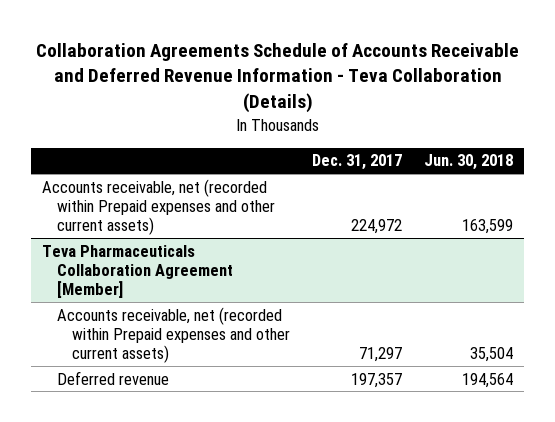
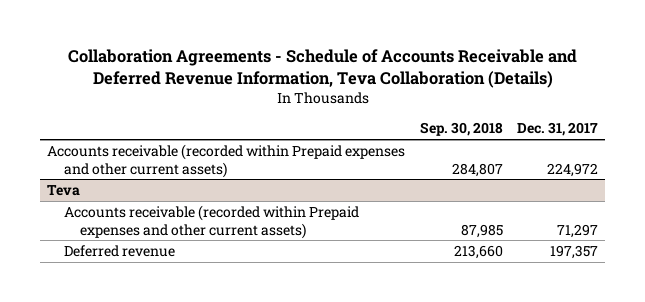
[35,42,519,114] Collaboration Agreements Schedule of Accounts Receivable and Deferred Revenue Information - Teva Collaboration (Details) -> [67,49,577,89] Collaboration Agreements - Schedule of Accounts Receivable and Deferred Revenue Information, Teva Collaboration (Details)
[424,154,514,171] Jun. 30, 2018 -> none
none -> [419,122,503,137] Sep. 30, 2018
[41,178,275,236] Accounts receivable, net (recorded within Prepaid expenses and other current assets) -> [47,144,406,178] Accounts receivable (recorded within Prepaid expenses and other current assets)
[41,244,233,299] Teva Pharmaceuticals Collaboration Agreement [Member] -> [47,185,81,197] Teva
[56,306,291,364] Accounts receivable, net (recorded within Prepaid expenses and other current assets) -> [63,205,359,239] Accounts receivable (recorded within Prepaid expenses and other current assets)

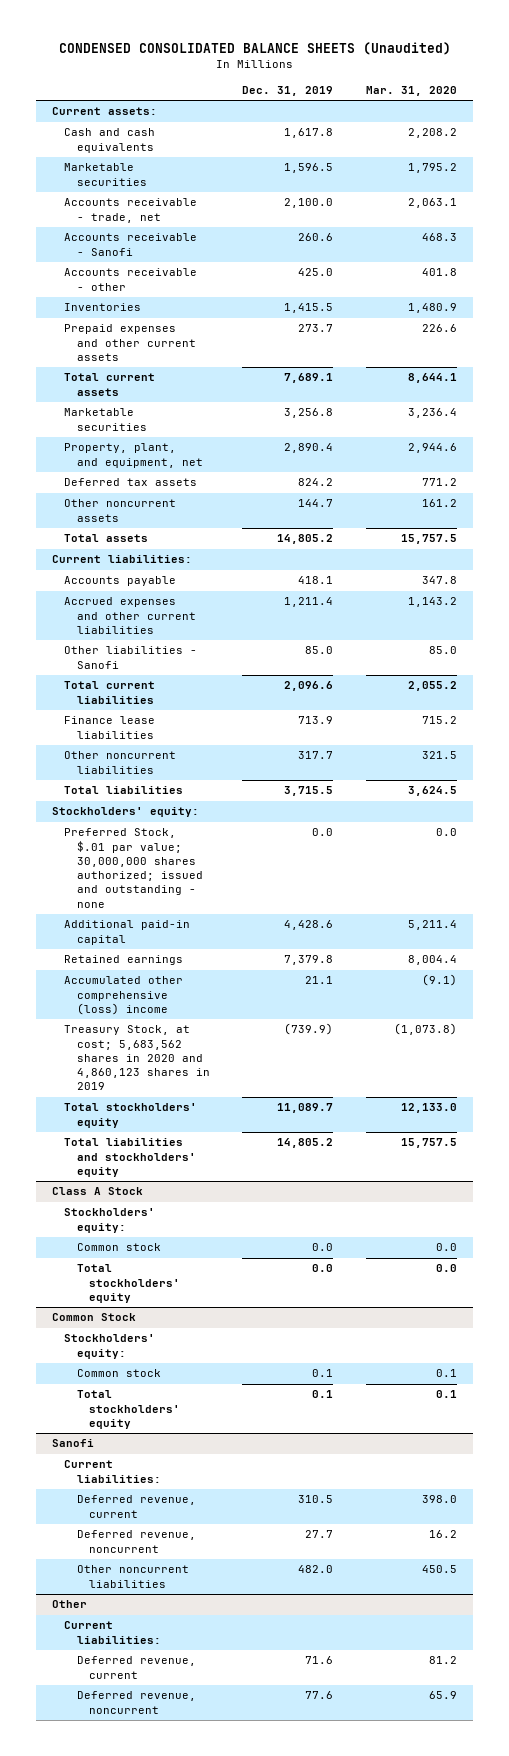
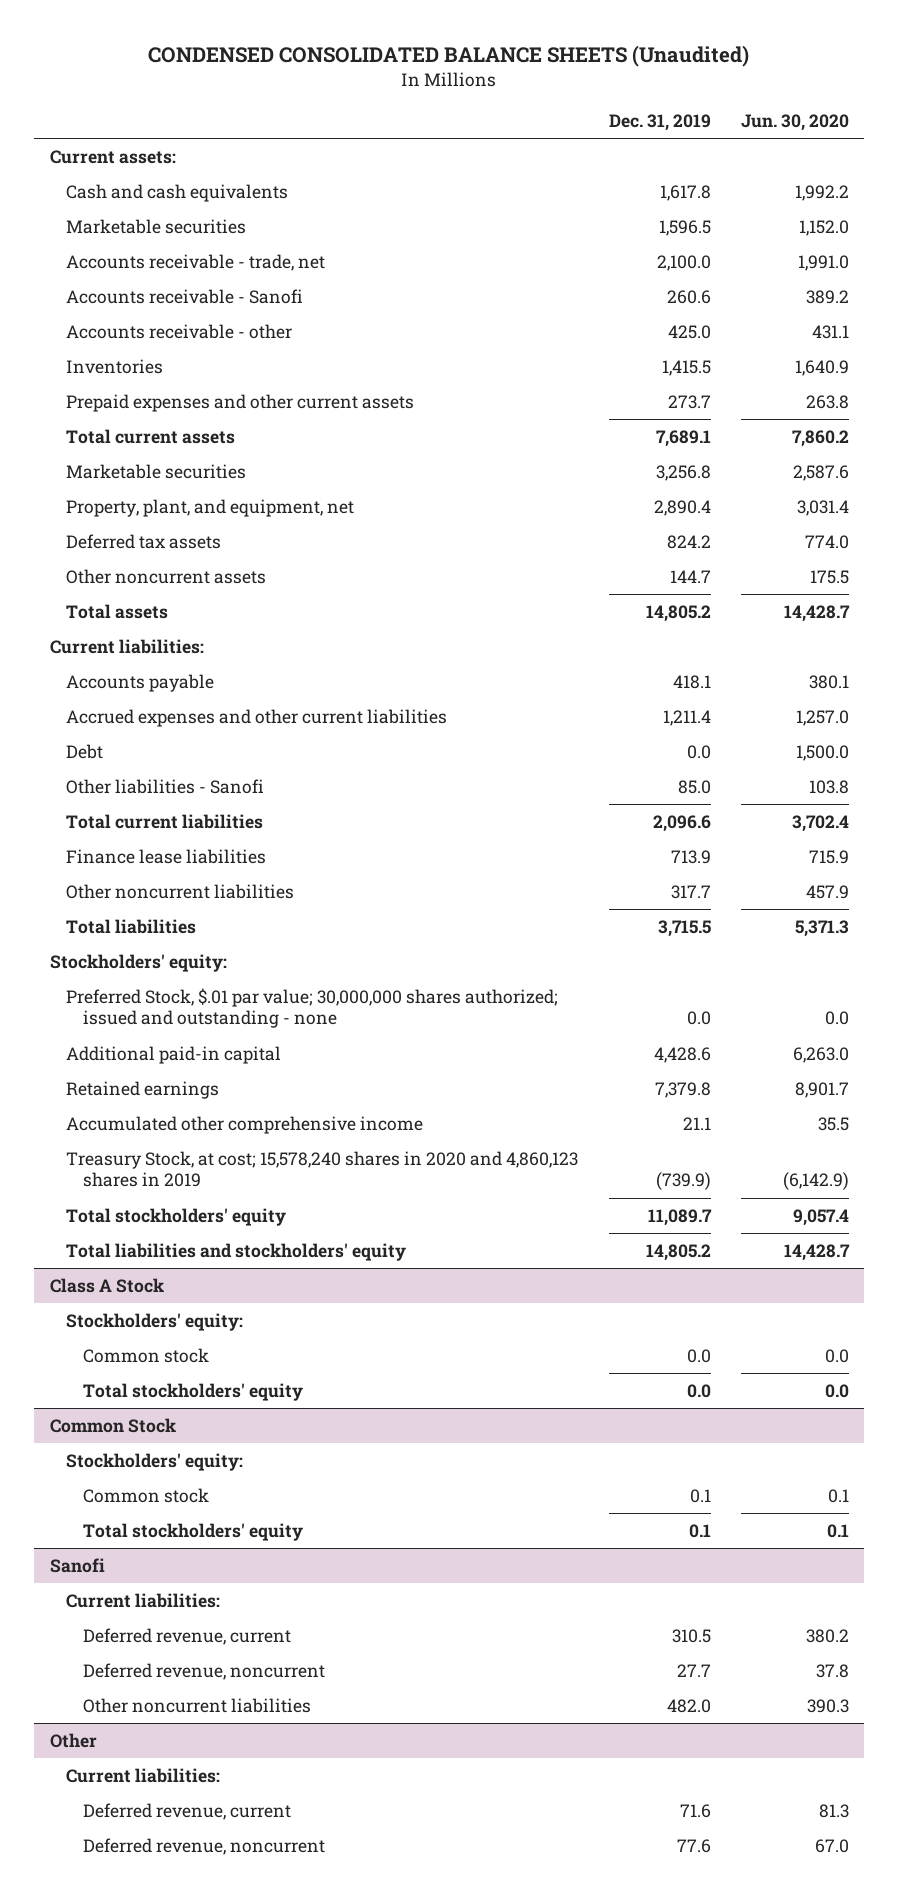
[366,85,458,96] Mar. 31, 2020 -> none
none -> [741,114,850,132] Jun. 30, 2020
none -> [66,743,104,759] Debt
[64,976,184,1015] Accumulated other comprehensive (loss) income -> [66,1115,424,1134] Accumulated other comprehensive income
[64,1025,210,1091] Treasury Stock, at cost; 5,683,562 shares in 2020 and 4,860,123 shares in 2019 -> [66,1150,579,1188] Treasury Stock, at cost; 15,578,240 shares in 2020 and 4,860,123 shares in 2019

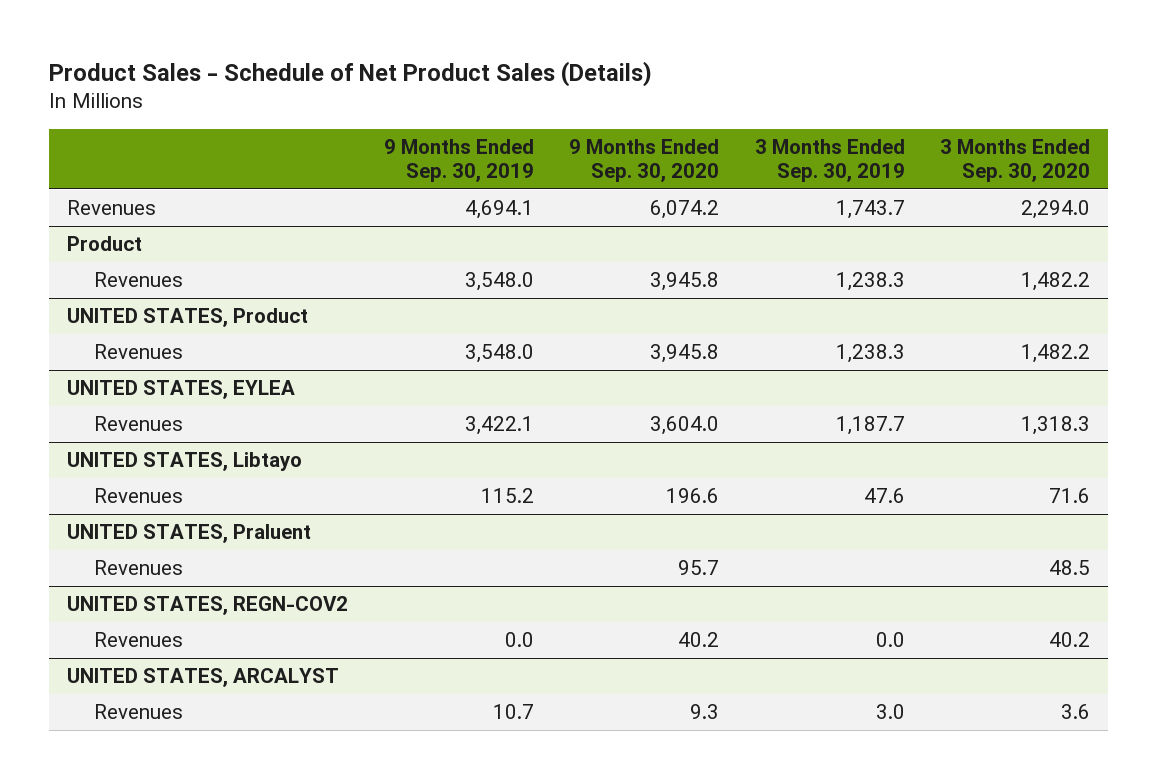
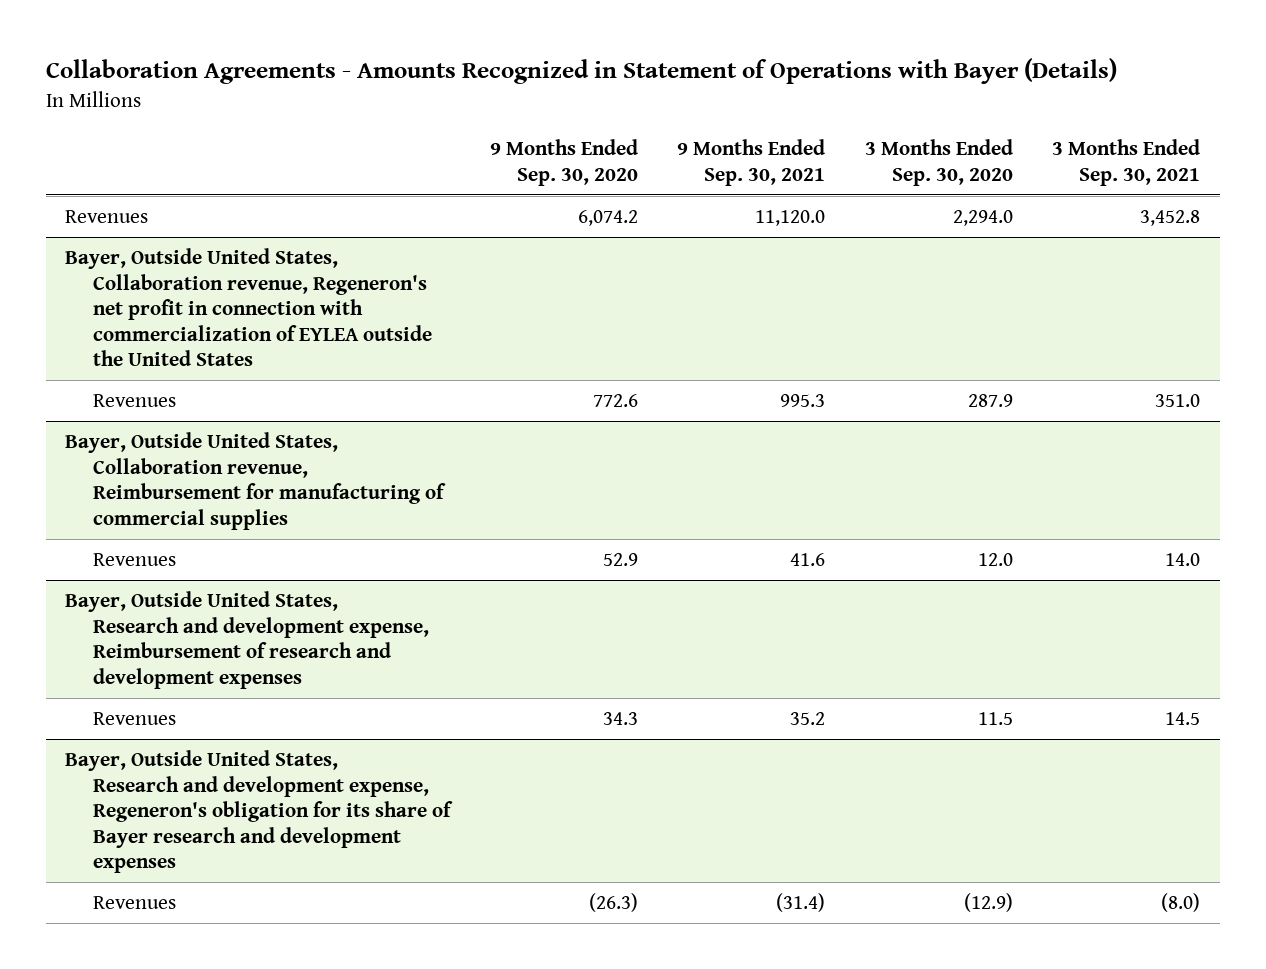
[49,60,653,87] Product Sales - Schedule of Net Product Sales (Details) -> [45,58,1117,85] Collaboration Agreements - Amounts Recognized in Statement of Operations with Bayer (Details)
[383,139,534,182] 9 Months Ended Sep. 30, 2019 -> none
[754,139,905,182] 3 Months Ended Sep. 30, 2019 -> none
none -> [677,139,826,186] 9 Months Ended Sep. 30, 2021
none -> [1052,139,1201,186] 3 Months Ended Sep. 30, 2021
[67,236,143,252] Product -> none
[67,308,309,328] UNITED STATES, Product -> none
[67,380,296,400] UNITED STATES, EYLEA -> none
[67,452,303,472] UNITED STATES, Libtayo -> none
[67,524,312,544] UNITED STATES, Praluent -> none
[94,560,184,576] Revenues -> none
[67,596,349,616] UNITED STATES, REGN-COV2 -> none
[94,632,184,648] Revenues -> none
[67,668,340,688] UNITED STATES, ARCALYST -> none
[94,704,184,720] Revenues -> none
none -> [65,248,432,367] Bayer, Outside United States, Collaboration revenue, Regeneron's net profit in connection with commercialization of EYLEA outside the United States
[650,272,720,292] 3,945.8 -> [592,394,638,408] 772.6
[1021,272,1091,292] 1,482.2 -> [967,394,1013,408] 287.9
none -> [65,432,446,530] Bayer, Outside United States, Collaboration revenue, Reimbursement for manufacturing of commercial supplies
[650,344,720,364] 3,945.8 -> [602,553,638,567] 52.9
[1021,344,1091,364] 1,482.2 -> [977,553,1013,567] 12.0
none -> [65,591,429,689] Bayer, Outside United States, Research and development expense, Reimbursement of research and development expenses
[650,416,720,436] 3,604.0 -> [602,712,638,726] 34.3
[1021,416,1091,436] 1,318.3 -> [977,712,1013,726] 11.5
none -> [65,750,453,874] Bayer, Outside United States, Research and development expense, Regeneron's obligation for its share of Bayer research and development expenses
[666,488,720,504] 196.6 -> [588,893,638,913] (26.3)
[1049,488,1091,504] 71.6 -> [963,893,1013,913] (12.9)

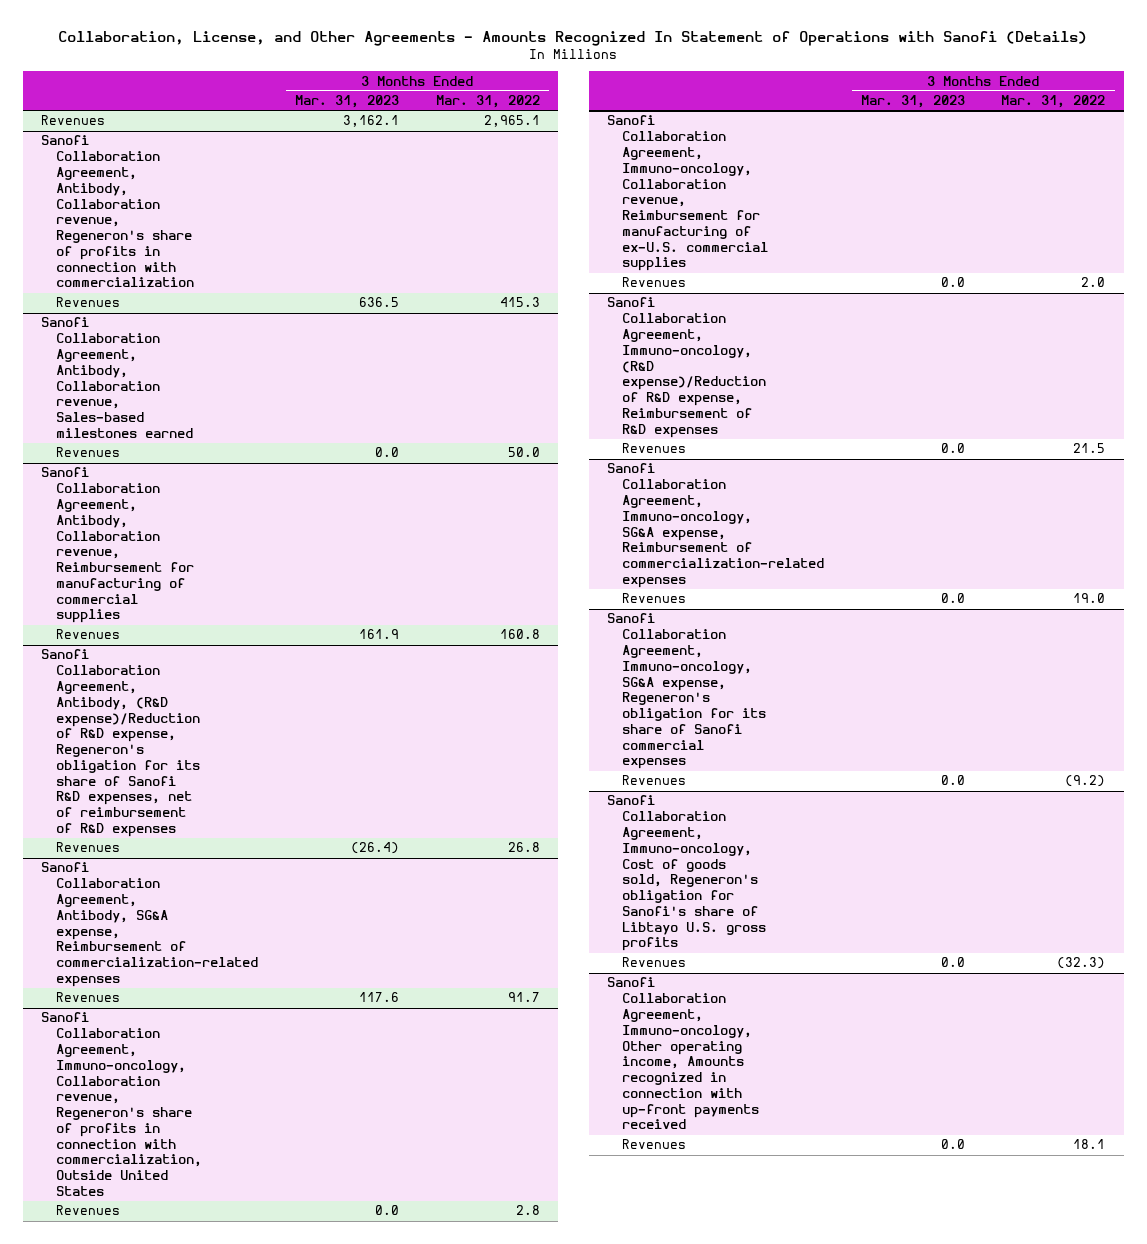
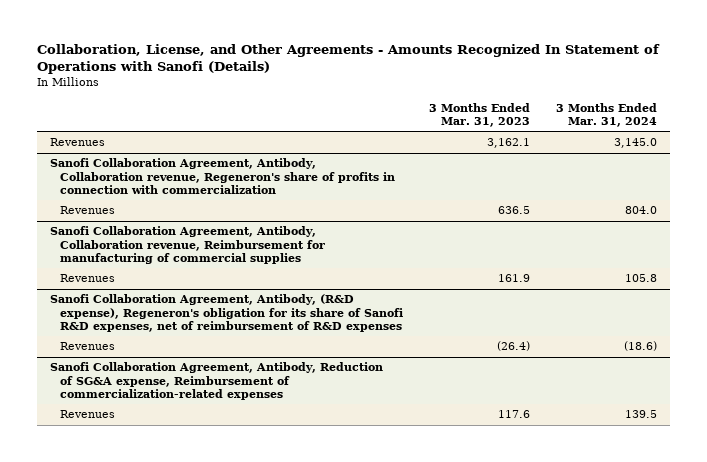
[435,95,540,109] Mar. 31, 2022 -> none
none -> [556,102,658,128] 3 Months Ended Mar. 31, 2024
[41,317,194,438] Sanofi Collaboration Agreement, Antibody, Collaboration revenue, Sales-based milestones earned -> none
[56,447,121,458] Revenues -> none
[41,649,201,838] Sanofi Collaboration Agreement, Antibody, (R&D expense)/Reduction of R&D expense, Regeneron's obligation for its share of Sanofi R&D expenses, net of reimbursement of R&D expenses -> [49,294,403,332] Sanofi Collaboration Agreement, Antibody, (R&D expense), Regeneron's obligation for its share of Sanofi R&D expenses, net of reimbursement of R&D expenses
[41,862,259,987] Sanofi Collaboration Agreement, Antibody, SG&A expense, Reimbursement of commercialization-related expenses -> [49,362,383,400] Sanofi Collaboration Agreement, Antibody, Reduction of SG&A expense, Reimbursement of commercialization-related expenses
[41,1012,203,1197] Sanofi Collaboration Agreement, Immuno-oncology, Collaboration revenue, Regeneron's share of profits in connection with commercialization, Outside United States -> none
[56,1205,121,1216] Revenues -> none
[607,115,769,272] Sanofi Collaboration Agreement, Immuno-oncology, Collaboration revenue, Reimbursement for manufacturing of ex-U.S. commercial supplies -> none
[622,277,687,288] Revenues -> none
[607,297,767,438] Sanofi Collaboration Agreement, Immuno-oncology, (R&D expense)/Reduction of R&D expense, Reimbursement of R&D expenses -> none
[622,443,687,454] Revenues -> none
[607,463,825,588] Sanofi Collaboration Agreement, Immuno-oncology, SG&A expense, Reimbursement of commercialization-related expenses -> none
[622,593,687,604] Revenues -> none
[607,613,767,770] Sanofi Collaboration Agreement, Immuno-oncology, SG&A expense, Regeneron's obligation for its share of Sanofi commercial expenses -> none
[622,775,687,786] Revenues -> none
[607,795,767,952] Sanofi Collaboration Agreement, Immuno-oncology, Cost of goods sold, Regeneron's obligation for Sanofi's share of Libtayo U.S. gross profits -> none
[622,957,687,968] Revenues -> none
[607,977,760,1130] Sanofi Collaboration Agreement, Immuno-oncology, Other operating income, Amounts recognized in connection with up-front payments received -> none
[622,1139,687,1150] Revenues -> none

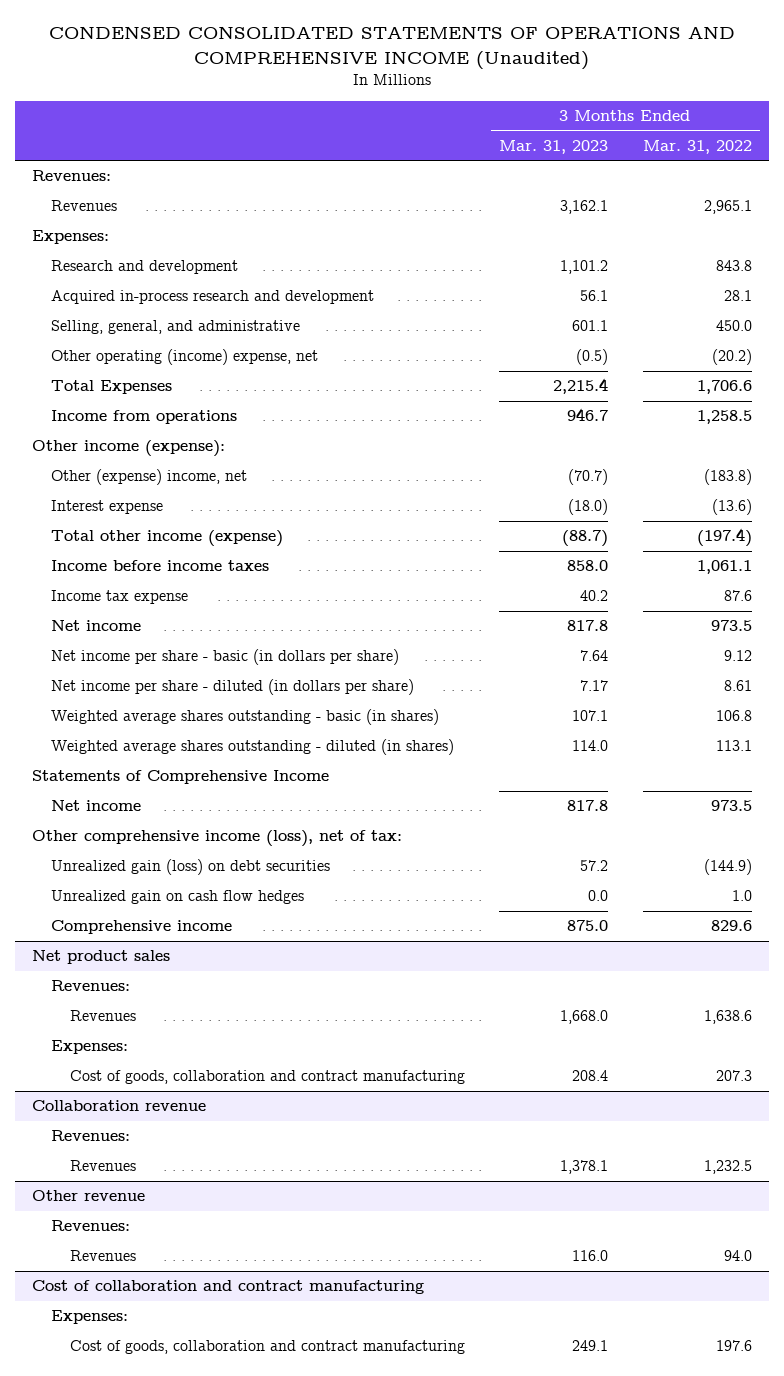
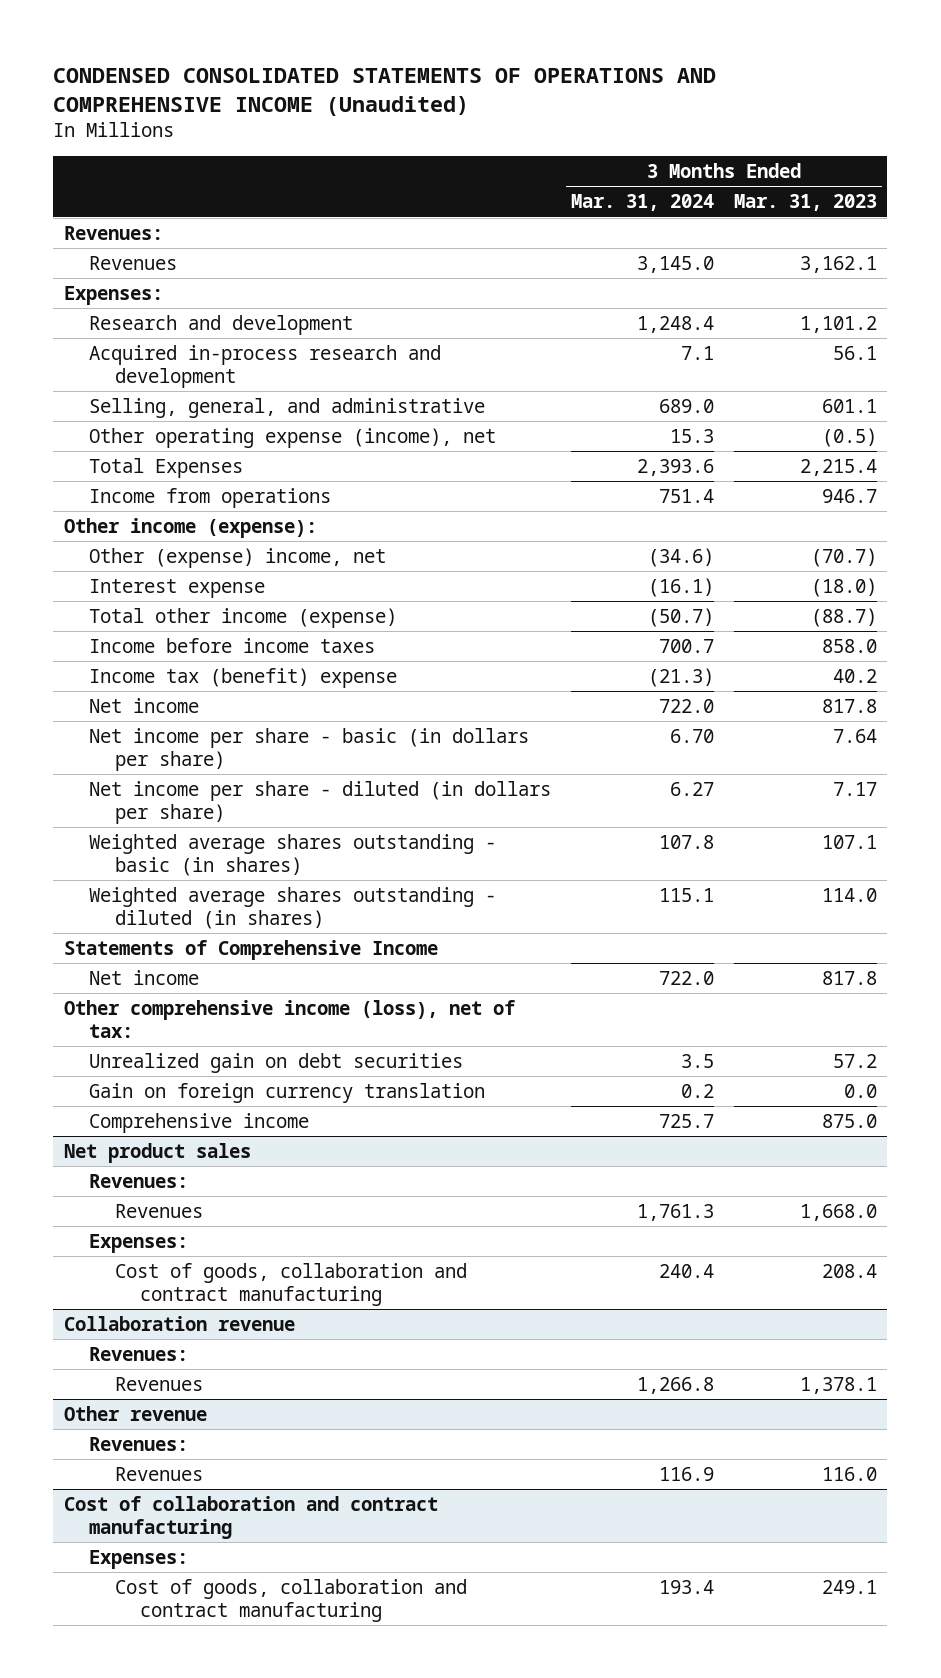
[642,139,752,154] Mar. 31, 2022 -> none
none -> [571,194,715,212] Mar. 31, 2024
[50,349,318,366] Other operating (income) expense, net -> [89,427,497,448] Other operating expense (income), net
[50,590,188,605] Income tax expense -> [89,667,398,688] Income tax (benefit) expense
[50,890,304,905] Unrealized gain on cash flow hedges -> none
[50,859,330,876] Unrealized gain (loss) on debt securities -> [89,1052,464,1073] Unrealized gain on debt securities
none -> [89,1082,486,1103] Gain on foreign currency translation

